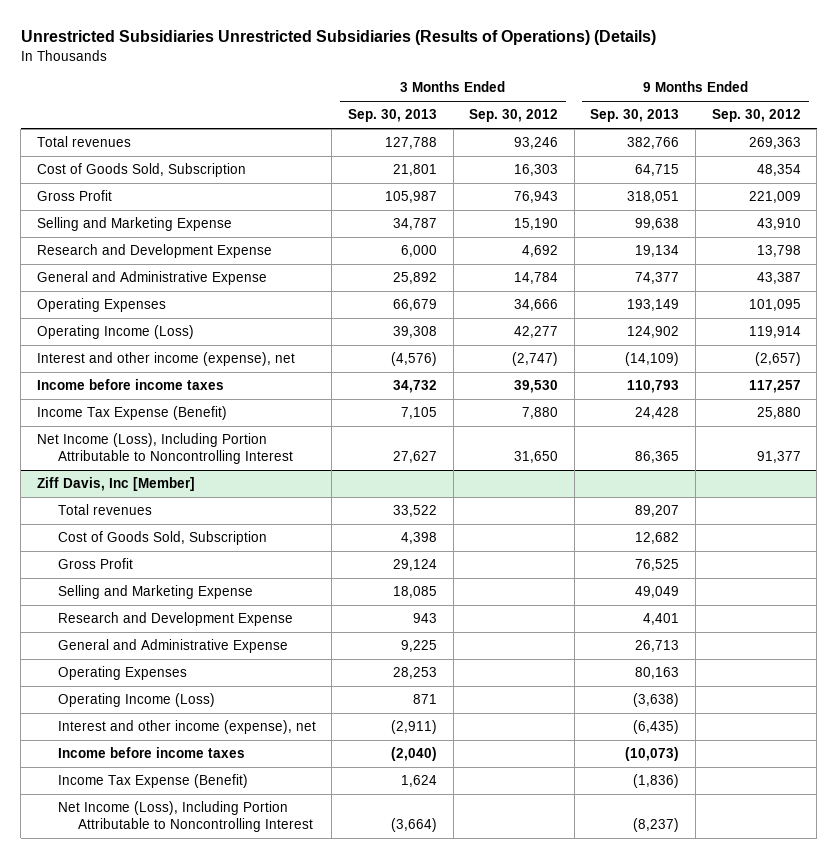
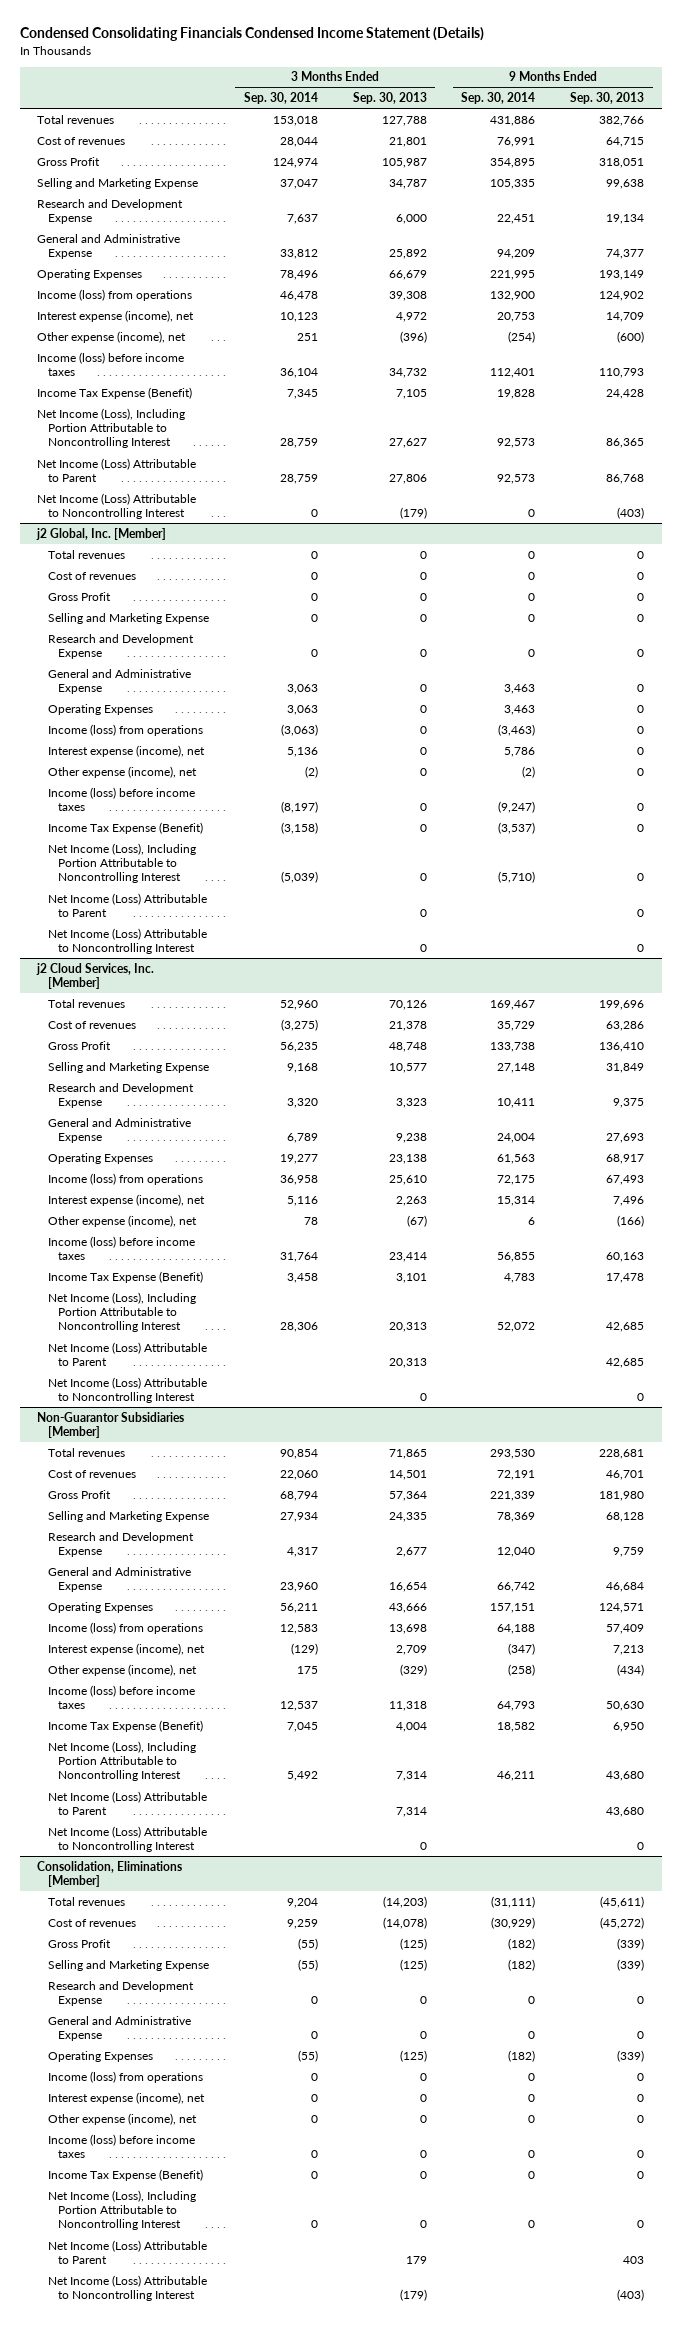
[20,30,656,46] Unrestricted Subsidiaries Unrestricted Subsidiaries (Results of Operations) (Details) -> [19,27,484,42] Condensed Consolidating Financials Condensed Income Statement (Details)
[469,109,559,123] Sep. 30, 2012 -> none
[711,109,801,123] Sep. 30, 2012 -> none
none -> [243,92,318,105] Sep. 30, 2014
none -> [461,92,536,105] Sep. 30, 2014
[36,163,246,178] Cost of Goods Sold, Subscription -> [37,136,126,145] Cost of revenues
[36,325,194,340] Operating Income (Loss) -> [37,288,193,301] Income (loss) from operations
none -> [37,309,195,322] Interest expense (income), net
[36,352,295,367] Interest and other income (expense), net -> [37,330,187,343] Other expense (income), net
[390,352,437,367] (4,576) -> [399,330,427,343] (396)
[625,352,680,367] (14,109) -> [617,330,645,343] (600)
[36,379,224,391] Income before income taxes -> [37,351,185,377] Income (loss) before income taxes
[36,477,195,492] Ziff Davis, Inc [Member] -> none
none -> [37,457,197,483] Net Income (Loss) Attributable to Parent
none -> [37,492,197,520] Net Income (Loss) Attributable to Noncontrolling Interest
none -> [36,527,167,540] j2 Global, Inc. [Member]
[392,505,437,518] 33,522 -> [419,550,427,559] 0
[635,505,680,518] 89,207 -> [637,550,645,559] 0
[57,531,267,546] Cost of Goods Sold, Subscription -> [47,571,136,580] Cost of revenues
[400,532,437,545] 4,398 -> [419,571,427,580] 0
[635,532,680,545] 12,682 -> [637,571,645,580] 0
[392,559,437,572] 29,124 -> [419,592,427,601] 0
[635,559,680,572] 76,525 -> [637,592,645,601] 0
[392,586,437,599] 18,085 -> [419,613,427,622] 0
[635,586,680,599] 49,049 -> [637,613,645,622] 0
[412,613,437,624] 943 -> [419,649,427,658] 0
[643,613,680,626] 4,401 -> [637,649,645,658] 0
[400,640,437,653] 9,225 -> [419,684,427,693] 0
[635,640,680,653] 26,713 -> [637,684,645,693] 0
[392,667,437,680] 28,253 -> [419,704,427,713] 0
[635,667,680,680] 80,163 -> [637,704,645,713] 0
[57,693,215,708] Operating Income (Loss) -> [47,723,203,736] Income (loss) from operations
[412,694,437,705] 871 -> [419,725,427,734] 0
[633,693,680,708] (3,638) -> [637,725,645,734] 0
none -> [47,744,205,757] Interest expense (income), net
[57,720,316,735] Interest and other income (expense), net -> [47,765,197,778] Other expense (income), net
[390,720,437,735] (2,911) -> [419,767,427,776] 0
[633,720,680,735] (6,435) -> [637,767,645,776] 0
[57,747,245,759] Income before income taxes -> [47,786,195,812] Income (loss) before income taxes
[390,747,437,762] (2,040) -> [419,803,427,812] 0
[625,747,680,762] (10,073) -> [637,803,645,812] 0
[400,775,437,788] 1,624 -> [419,823,427,832] 0
[633,774,680,789] (1,836) -> [637,823,645,832] 0
[390,818,437,833] (3,664) -> [419,873,427,882] 0
[633,818,680,833] (8,237) -> [637,873,645,882] 0
none -> [47,892,207,918] Net Income (Loss) Attributable to Parent
none -> [47,927,207,955] Net Income (Loss) Attributable to Noncontrolling Interest
none -> [36,962,155,990] j2 Cloud Services, Inc. [Member]
none -> [47,998,125,1008] Total revenues
none -> [47,1020,136,1029] Cost of revenues
none -> [47,1040,111,1050] Gross Profit
none -> [47,1061,209,1073] Selling and Marketing Expense
none -> [47,1082,194,1109] Research and Development Expense
none -> [47,1117,191,1144] General and Administrative Expense
none -> [47,1152,153,1164] Operating Expenses
none -> [47,1172,203,1185] Income (loss) from operations
none -> [47,1193,205,1206] Interest expense (income), net
none -> [47,1214,197,1227] Other expense (income), net
none -> [47,1235,195,1261] Income (loss) before income taxes
none -> [47,1270,203,1283] Income Tax Expense (Benefit)
none -> [47,1291,196,1333] Net Income (Loss), Including Portion Attributable to Noncontrolling Interest
none -> [47,1341,207,1367] Net Income (Loss) Attributable to Parent
none -> [47,1376,207,1404] Net Income (Loss) Attributable to Noncontrolling Interest
none -> [37,1411,185,1439] Non-Guarantor Subsidiaries [Member]
none -> [47,1447,125,1457] Total revenues
none -> [47,1469,136,1478] Cost of revenues
none -> [47,1489,111,1499] Gross Profit
none -> [47,1510,209,1522] Selling and Marketing Expense
none -> [47,1531,194,1558] Research and Development Expense
none -> [47,1566,191,1593] General and Administrative Expense
none -> [47,1601,153,1613] Operating Expenses
none -> [47,1621,203,1634] Income (loss) from operations
none -> [47,1642,205,1655] Interest expense (income), net
none -> [47,1663,197,1676] Other expense (income), net
none -> [47,1684,195,1710] Income (loss) before income taxes
none -> [47,1719,203,1732] Income Tax Expense (Benefit)
none -> [47,1740,196,1782] Net Income (Loss), Including Portion Attributable to Noncontrolling Interest
none -> [47,1790,207,1816] Net Income (Loss) Attributable to Parent
none -> [47,1825,207,1853] Net Income (Loss) Attributable to Noncontrolling Interest
none -> [37,1860,183,1888] Consolidation, Eliminations [Member]
none -> [47,1896,125,1906] Total revenues
none -> [47,1918,136,1927] Cost of revenues
none -> [47,1938,111,1948] Gross Profit
none -> [47,1959,209,1971] Selling and Marketing Expense
none -> [47,1980,194,2007] Research and Development Expense
none -> [47,2015,191,2042] General and Administrative Expense
none -> [47,2050,153,2062] Operating Expenses
none -> [47,2070,203,2083] Income (loss) from operations
none -> [47,2091,205,2104] Interest expense (income), net
none -> [47,2112,197,2125] Other expense (income), net
none -> [47,2133,195,2159] Income (loss) before income taxes
none -> [47,2168,203,2181] Income Tax Expense (Benefit)
none -> [47,2189,196,2231] Net Income (Loss), Including Portion Attributable to Noncontrolling Interest
none -> [47,2239,207,2265] Net Income (Loss) Attributable to Parent
none -> [47,2274,207,2302] Net Income (Loss) Attributable to Noncontrolling Interest

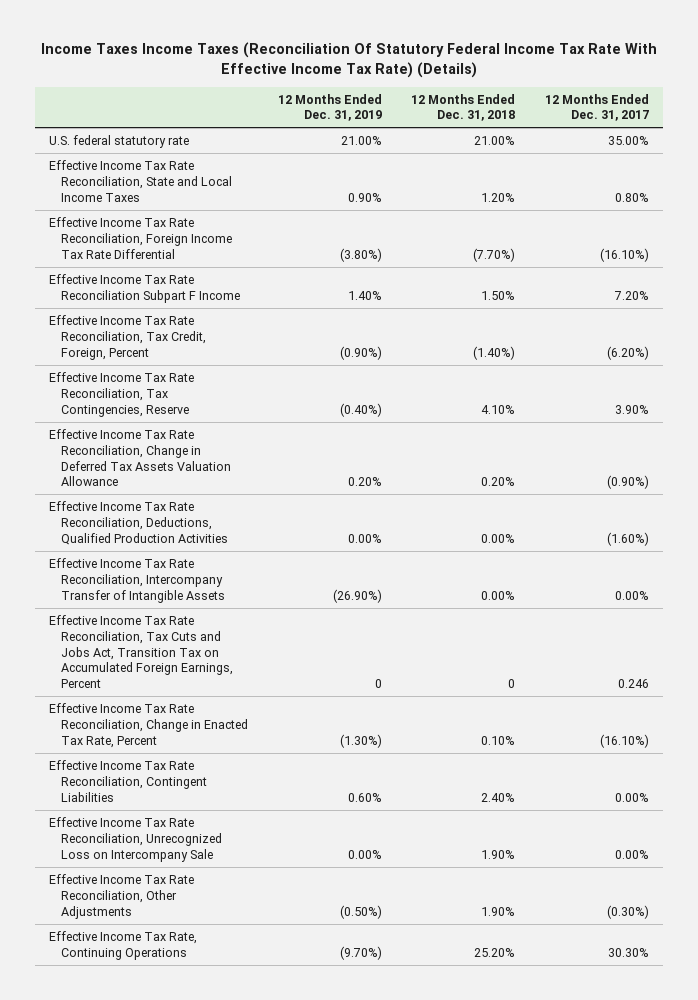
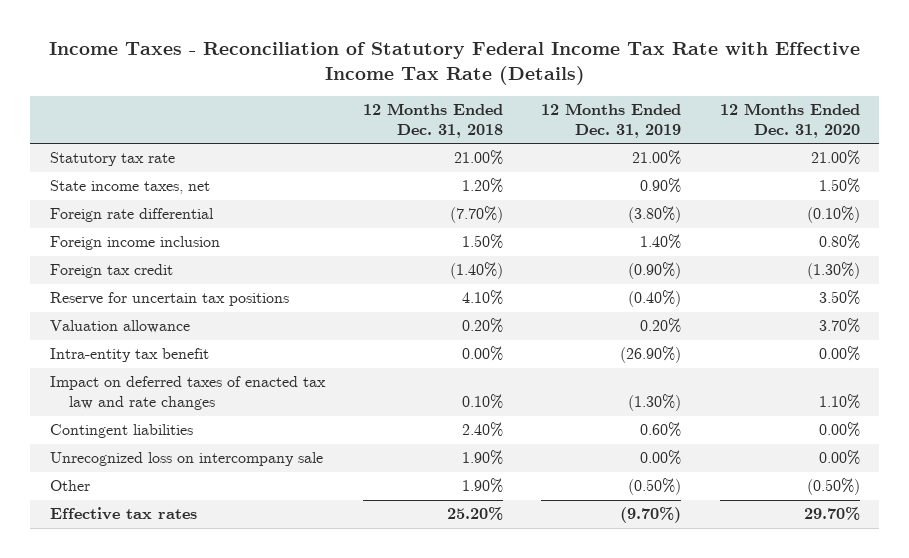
[40,42,657,78] Income Taxes Income Taxes (Reconciliation Of Statutory Federal Income Tax Rate With Effective Income Tax Rate) (Details) -> [48,41,860,85] Income Taxes - Reconciliation of Statutory Federal Income Tax Rate with Effective Income Tax Rate (Details)
[544,93,649,122] 12 Months Ended Dec. 31, 2017 -> none
none -> [719,102,860,138] 12 Months Ended Dec. 31, 2020
[49,500,229,545] Effective Income Tax Rate Reconciliation, Deductions, Qualified Production Activities -> none
[49,614,234,689] Effective Income Tax Rate Reconciliation, Tax Cuts and Jobs Act, Transition Tax on Accumulated Foreign Earnings, Percent -> none
[49,134,190,148] U.S. federal statutory rate -> [49,152,175,167] Statutory tax rate
[49,159,233,202] Effective Income Tax Rate Reconciliation, State and Local Income Taxes -> [49,180,210,195] State income taxes, net
[49,216,233,259] Effective Income Tax Rate Reconciliation, Foreign Income Tax Rate Differential -> [49,208,214,223] Foreign rate differential
[49,273,241,303] Effective Income Tax Rate Reconciliation Subpart F Income -> [49,236,220,251] Foreign income inclusion
[49,314,207,360] Effective Income Tax Rate Reconciliation, Tax Credit, Foreign, Percent -> [49,264,173,279] Foreign tax credit
[49,371,195,417] Effective Income Tax Rate Reconciliation, Tax Contingencies, Reserve -> [49,292,289,307] Reserve for uncertain tax positions
[49,428,232,487] Effective Income Tax Rate Reconciliation, Change in Deferred Tax Assets Valuation Allowance -> [49,320,190,334] Valuation allowance
[49,557,226,603] Effective Income Tax Rate Reconciliation, Intercompany Transfer of Intangible Assets -> [49,348,209,363] Intra-entity tax benefit
[49,702,249,748] Effective Income Tax Rate Reconciliation, Change in Enacted Tax Rate, Percent -> [49,376,326,411] Impact on deferred taxes of enacted tax law and rate changes
[49,759,208,802] Effective Income Tax Rate Reconciliation, Contingent Liabilities -> [49,424,193,439] Contingent liabilities
[49,816,223,862] Effective Income Tax Rate Reconciliation, Unrecognized Loss on Intercompany Sale -> [49,452,323,467] Unrecognized loss on intercompany sale
[49,873,195,919] Effective Income Tax Rate Reconciliation, Other Adjustments -> [49,480,90,492] Other
[49,930,198,960] Effective Income Tax Rate, Continuing Operations -> [49,507,197,521] Effective tax rates

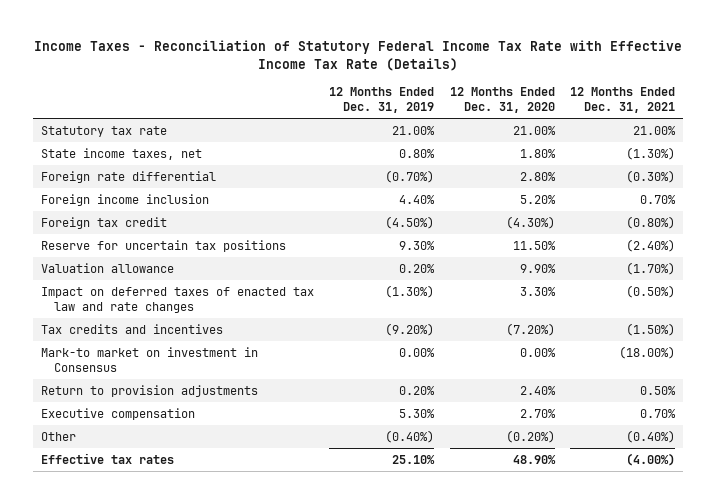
[362,102,503,138] 12 Months Ended Dec. 31, 2018 -> none
none -> [570,87,676,113] 12 Months Ended Dec. 31, 2021
[49,348,209,363] Intra-entity tax benefit -> none
[49,424,193,439] Contingent liabilities -> none
[49,452,323,467] Unrecognized loss on intercompany sale -> none
[640,178,682,194] 0.90% -> [399,148,436,158] 0.80%
[818,178,860,194] 1.50% -> [519,148,556,158] 1.80%
[628,206,682,224] (3.80%) -> [385,169,435,183] (0.70%)
[806,206,860,224] (0.10%) -> [519,171,556,181] 2.80%
[640,234,682,250] 1.40% -> [399,194,436,204] 4.40%
[818,234,860,250] 0.80% -> [519,194,556,204] 5.20%
[628,262,682,280] (0.90%) -> [385,215,435,229] (4.50%)
[806,262,860,280] (1.30%) -> [505,215,555,229] (4.30%)
[628,290,682,308] (0.40%) -> [399,240,436,250] 9.30%
[818,290,860,306] 3.50% -> [512,240,556,250] 11.50%
[818,318,860,334] 3.70% -> [519,263,556,273] 9.90%
[818,394,860,410] 1.10% -> [519,286,556,296] 3.30%
none -> [41,323,224,334] Tax credits and incentives
none -> [41,346,259,372] Mark-to market on investment in Consensus
none -> [41,384,259,397] Return to provision adjustments
none -> [41,407,196,420] Executive compensation
[628,478,682,496] (0.50%) -> [385,429,435,443] (0.40%)
[806,478,860,496] (0.50%) -> [505,429,555,443] (0.20%)
[620,507,682,524] (9.70%) -> [392,454,436,464] 25.10%
[803,507,860,521] 29.70% -> [512,454,556,464] 48.90%

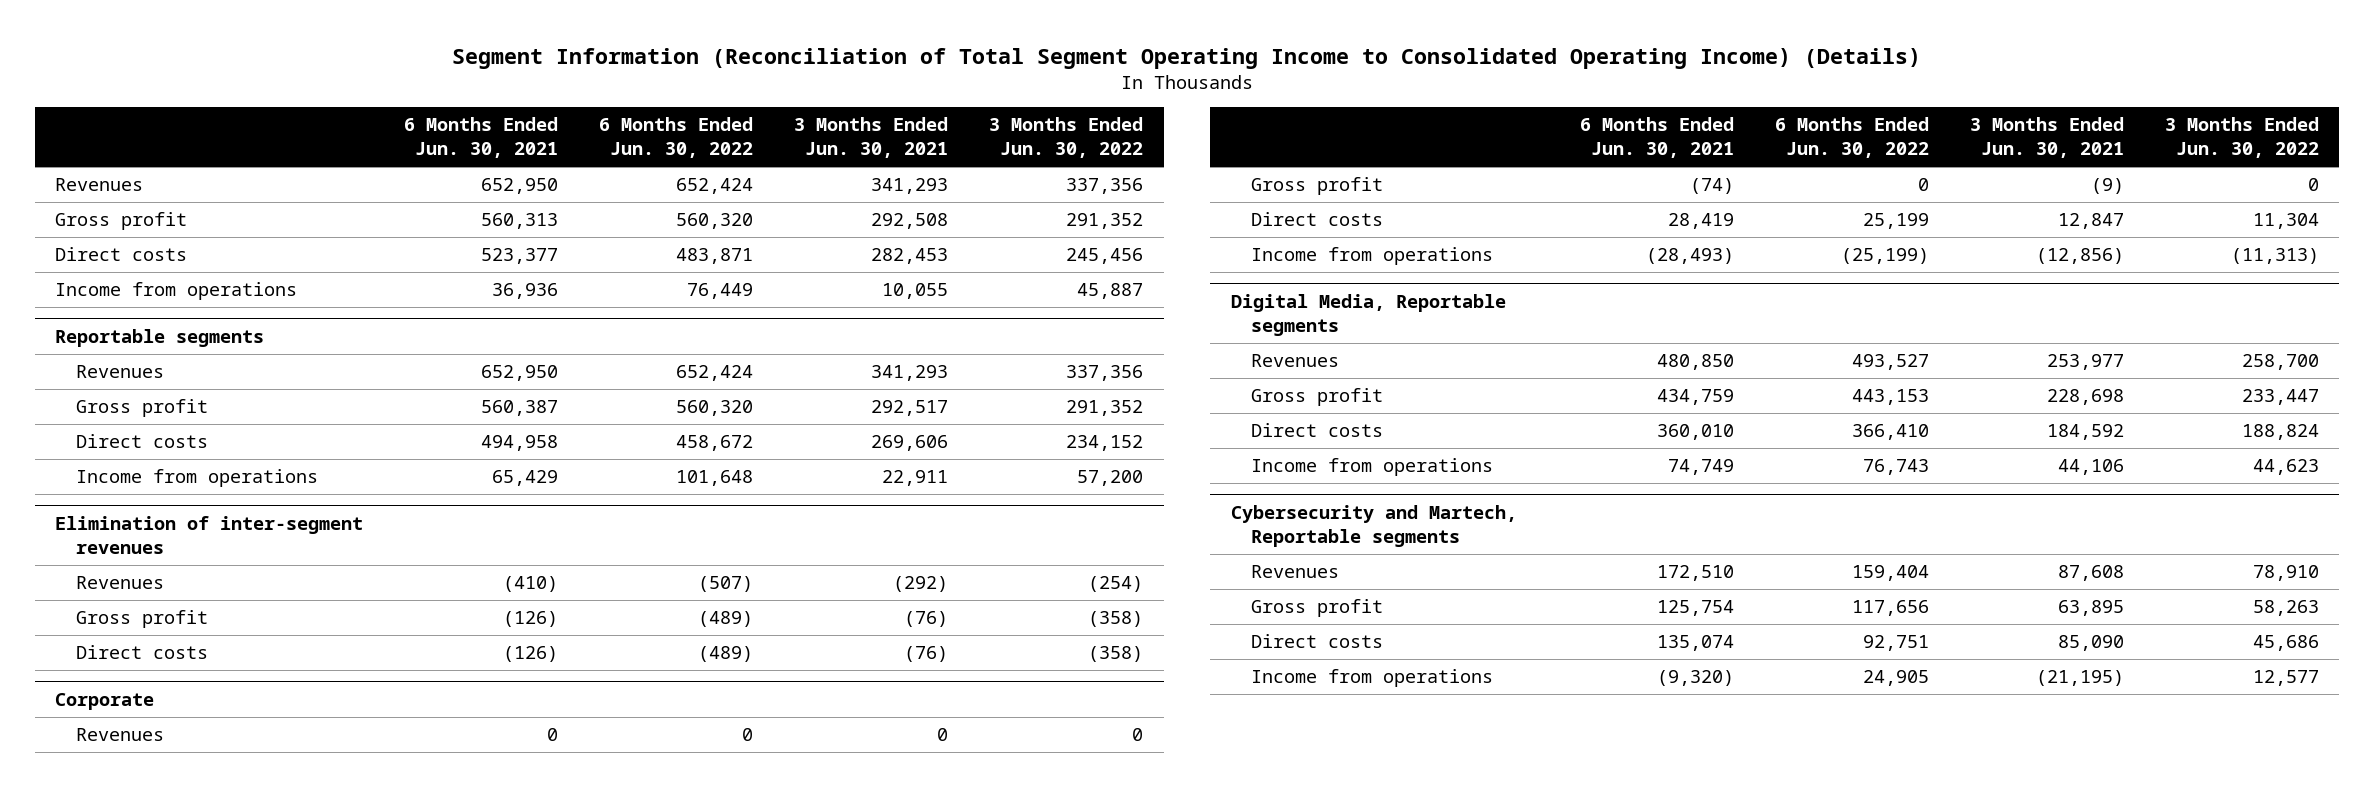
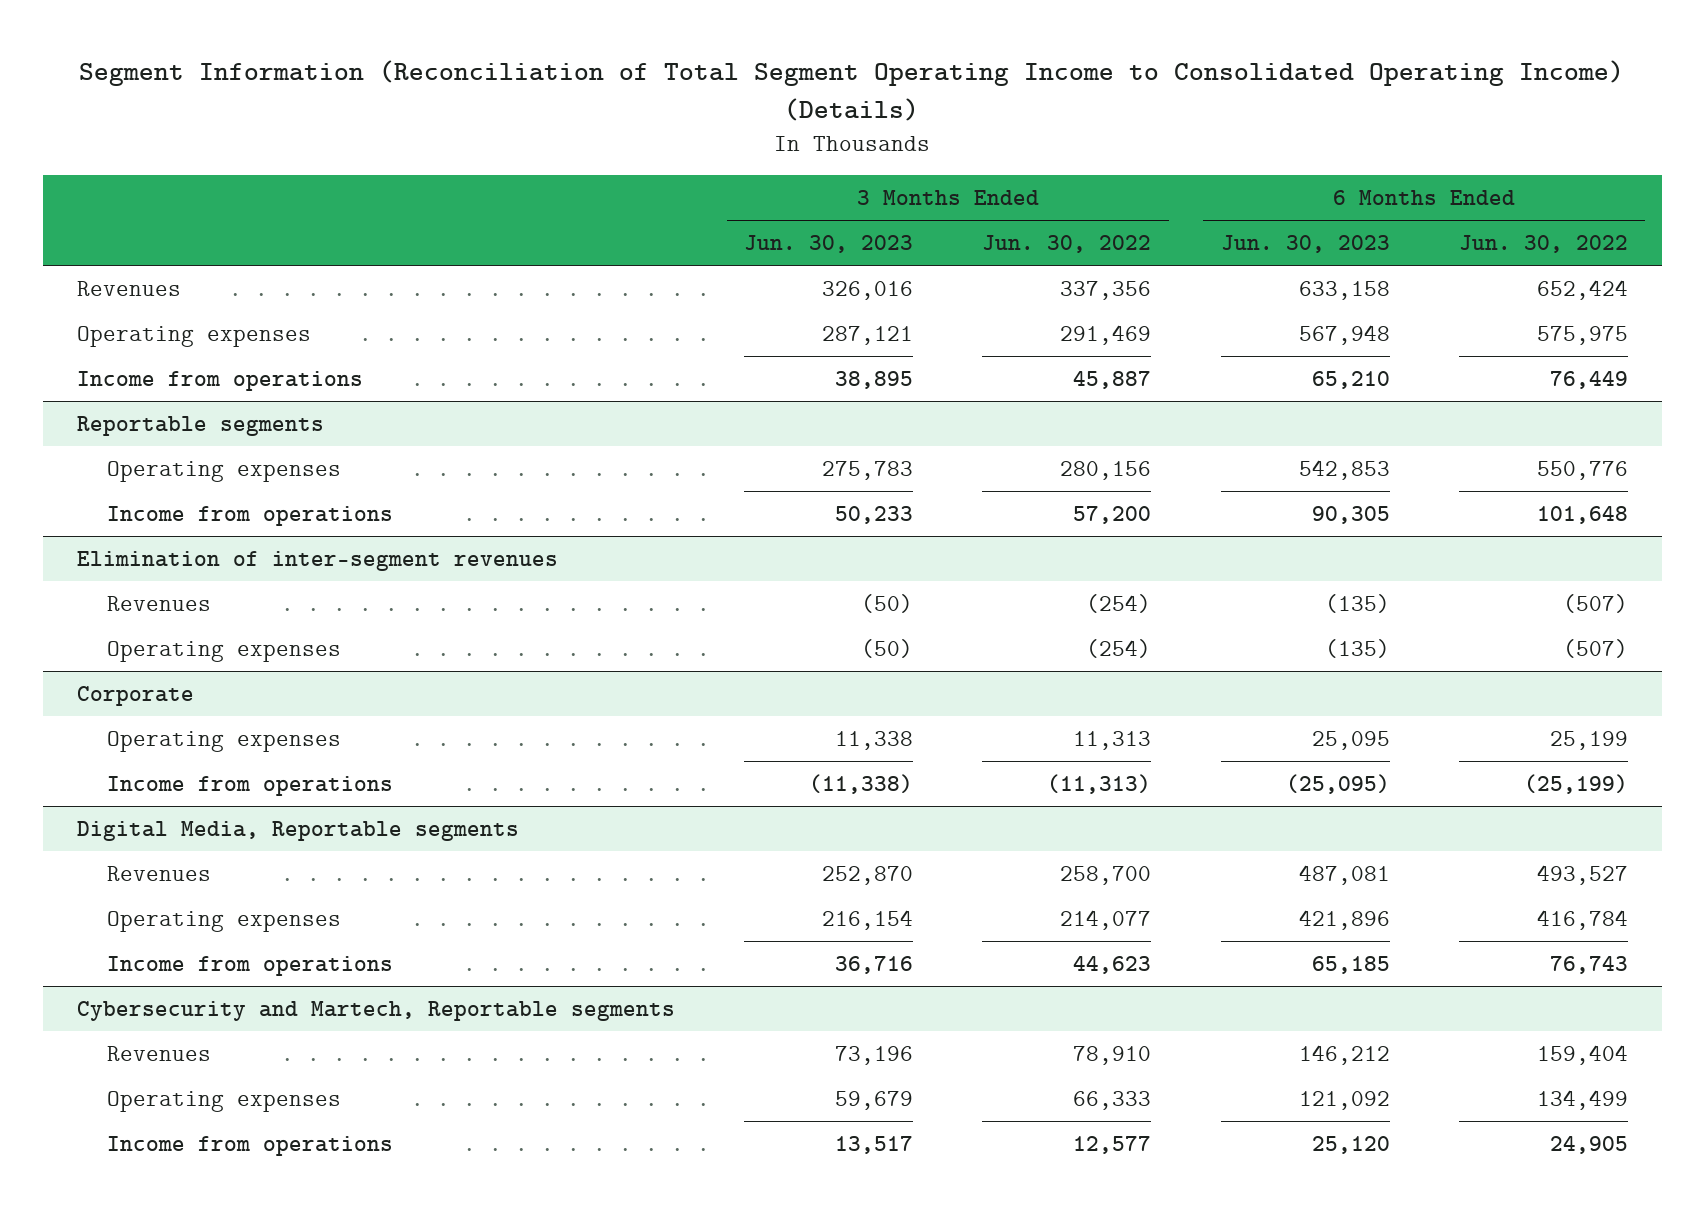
[404,117,559,159] 6 Months Ended Jun. 30, 2021 -> none
[794,117,949,159] 3 Months Ended Jun. 30, 2021 -> none
none -> [744,234,914,253] Jun. 30, 2023
none -> [1220,234,1390,253] Jun. 30, 2023
[55,212,188,231] Gross profit -> none
[55,247,188,262] Direct costs -> none
none -> [77,325,312,347] Operating expenses
[76,365,165,379] Revenues -> none
[76,399,209,418] Gross profit -> none
[76,434,209,449] Direct costs -> none
none -> [106,460,341,482] Operating expenses
[76,610,209,629] Gross profit -> none
[76,645,209,660] Direct costs -> none
none -> [106,640,341,662] Operating expenses
[76,728,165,742] Revenues -> none
[1251,177,1384,196] Gross profit -> none
[1251,212,1384,227] Direct costs -> none
none -> [106,730,341,752] Operating expenses
[1251,388,1384,407] Gross profit -> none
[1251,423,1384,438] Direct costs -> none
none -> [106,910,341,932] Operating expenses
[1251,599,1384,618] Gross profit -> none
[1251,634,1384,649] Direct costs -> none
none -> [106,1090,341,1112] Operating expenses

